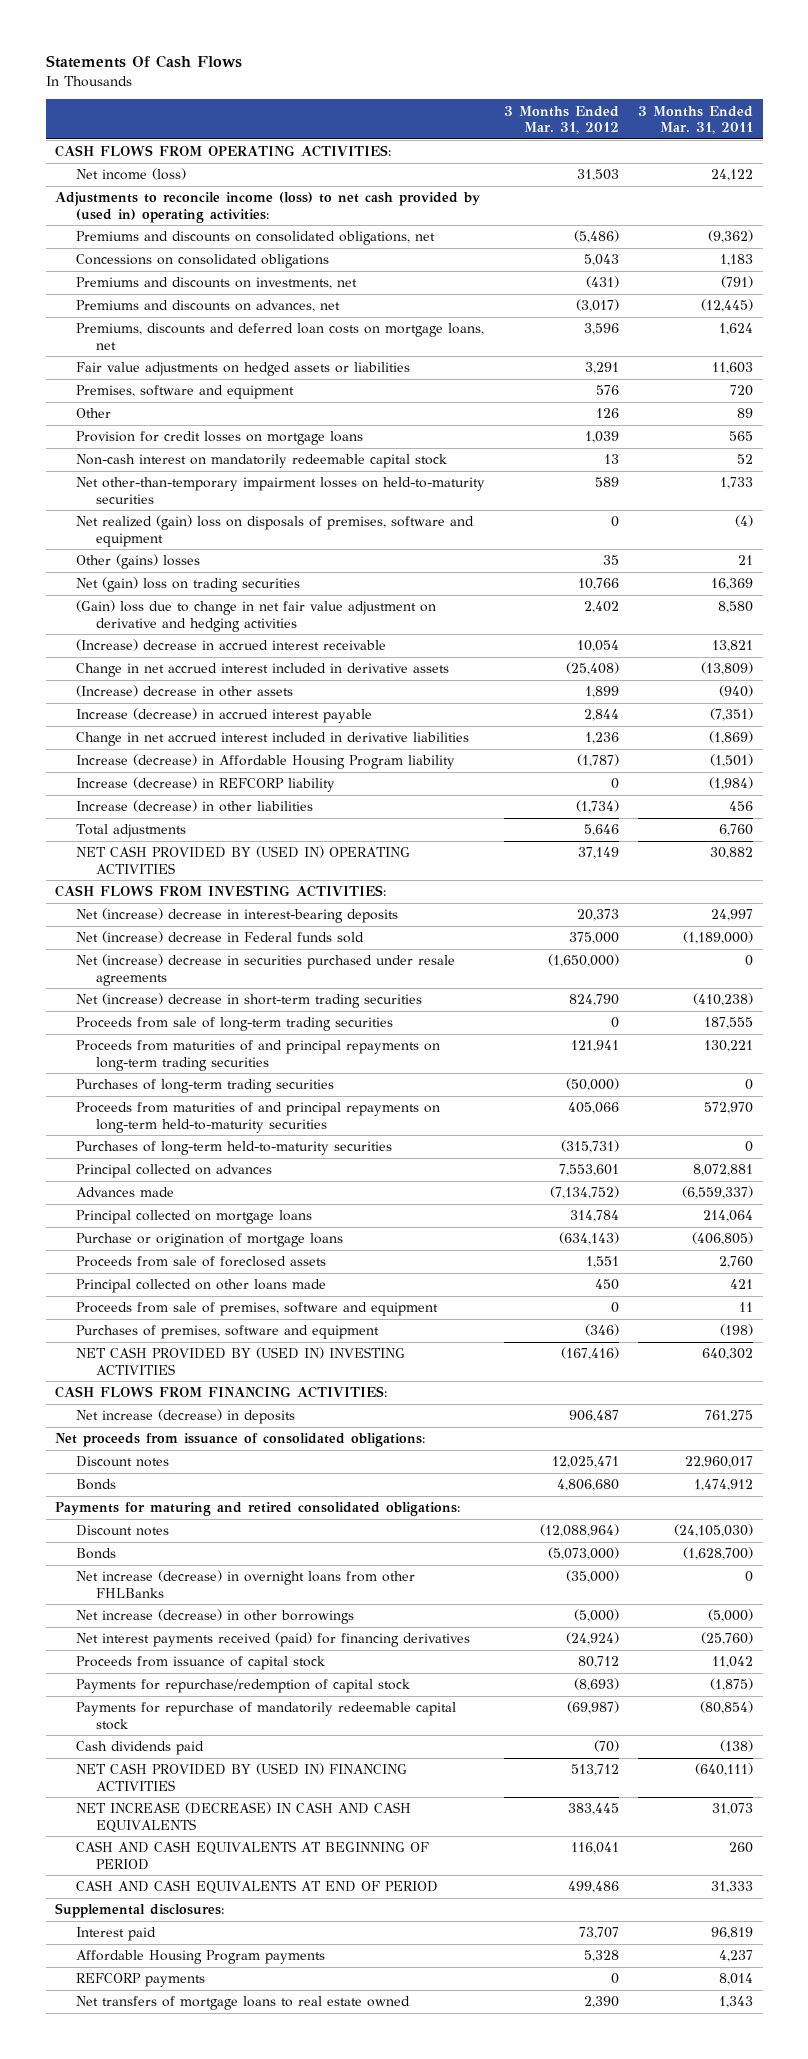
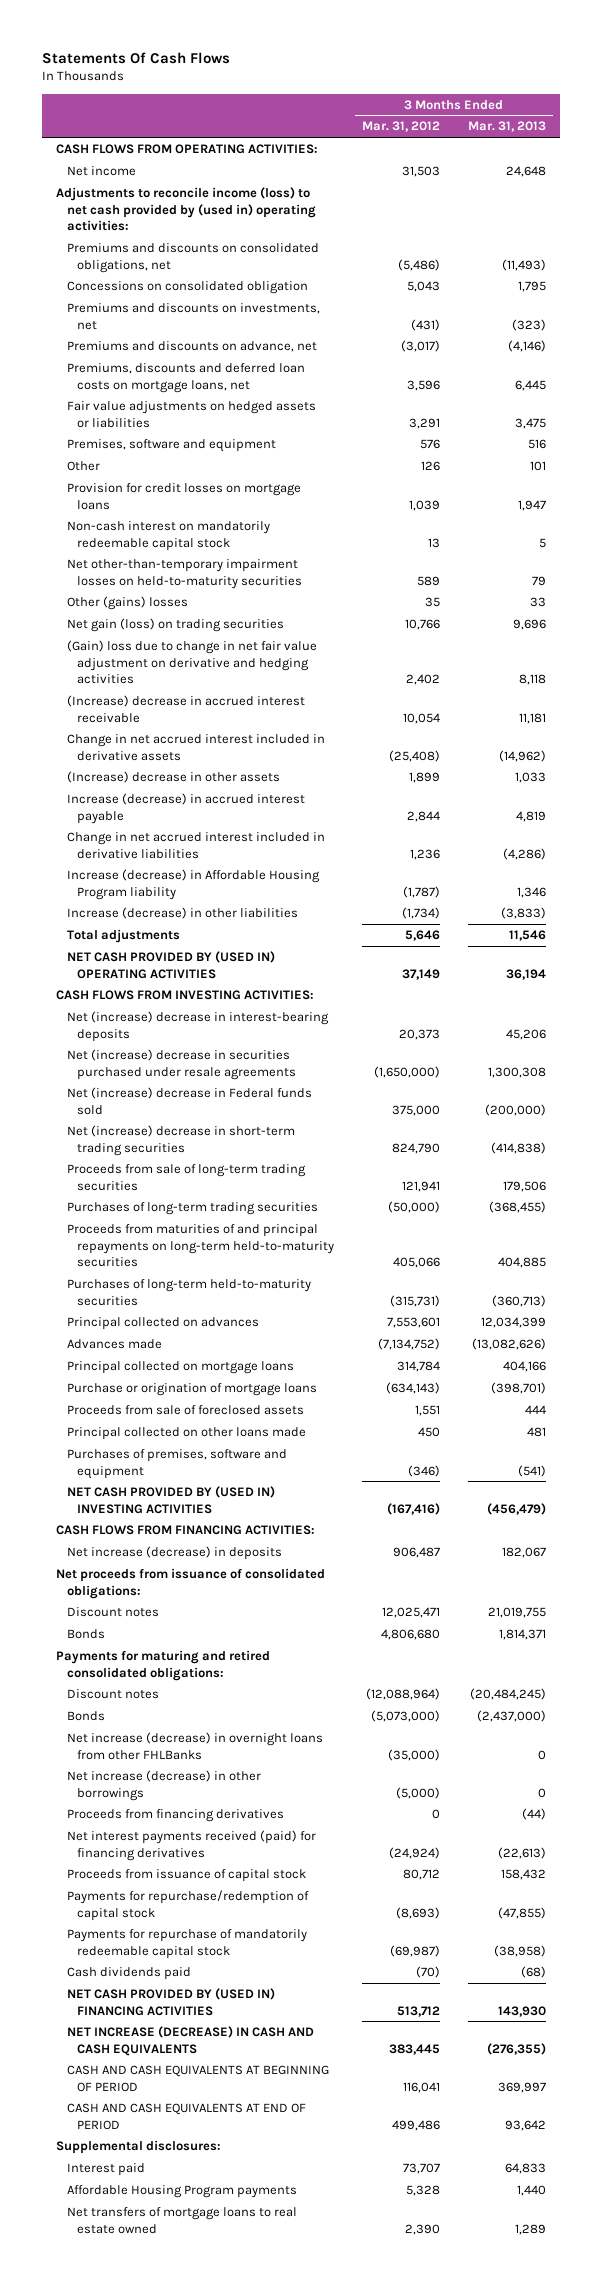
[638,105,754,135] 3 Months Ended Mar. 31, 2011 -> none
none -> [468,121,547,133] Mar. 31, 2013
[75,168,186,181] Net income (loss) -> [66,166,136,177] Net income
[75,254,329,269] Concessions on consolidated obligations -> [66,281,308,295] Concessions on consolidated obligation
[75,300,340,313] Premiums and discounts on advances, net -> [66,341,317,353] Premiums and discounts on advance, net
[75,515,474,547] Net realized (gain) loss on disposals of premises, software and equipment -> none
[75,577,300,593] Net (gain) loss on trading securities -> [66,618,284,633] Net gain (loss) on trading securities
[75,777,335,793] Increase (decrease) in REFCORP liability -> none
[75,931,364,944] Net (increase) decrease in Federal funds sold -> [66,1087,312,1115] Net (increase) decrease in Federal funds sold
[75,1040,440,1071] Proceeds from maturities of and principal repayments on long-term trading securities -> none
[611,1017,620,1029] 0 -> [402,1180,441,1192] 121,941
[75,1302,438,1317] Proceeds from sale of premises, software and equipment -> none
none -> [66,1809,284,1823] Proceeds from financing derivatives
[75,1973,205,1988] REFCORP payments -> none

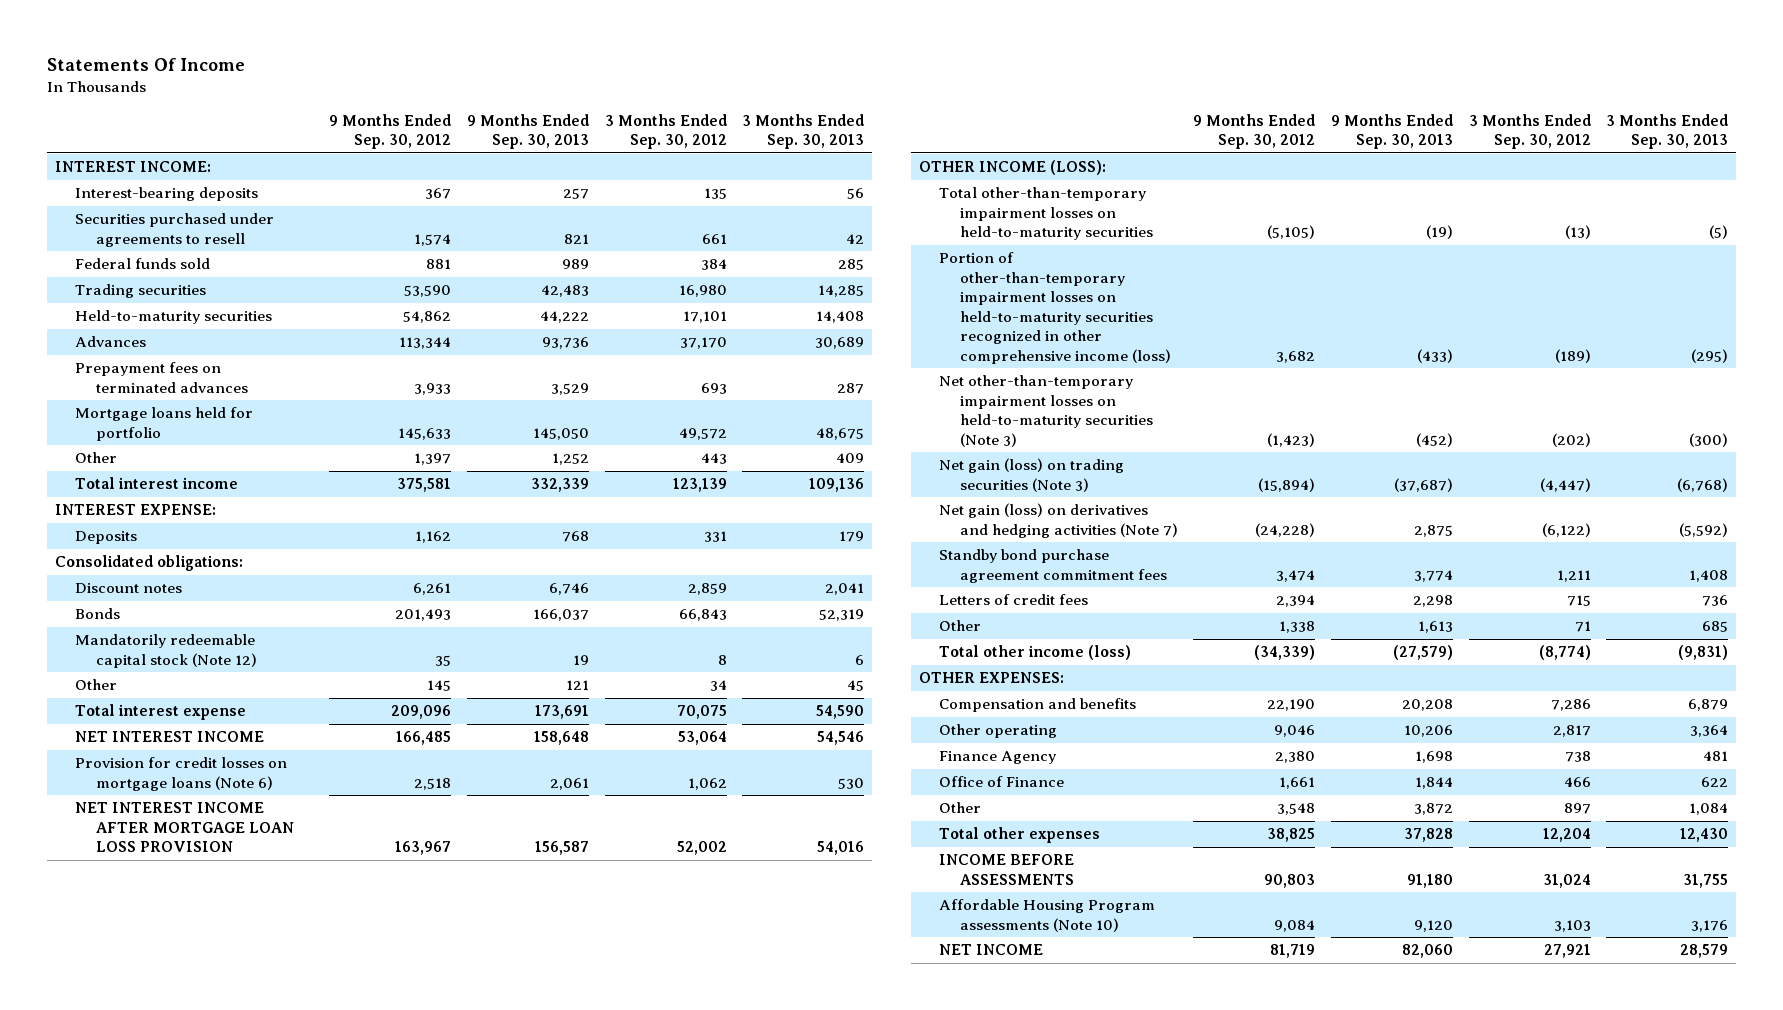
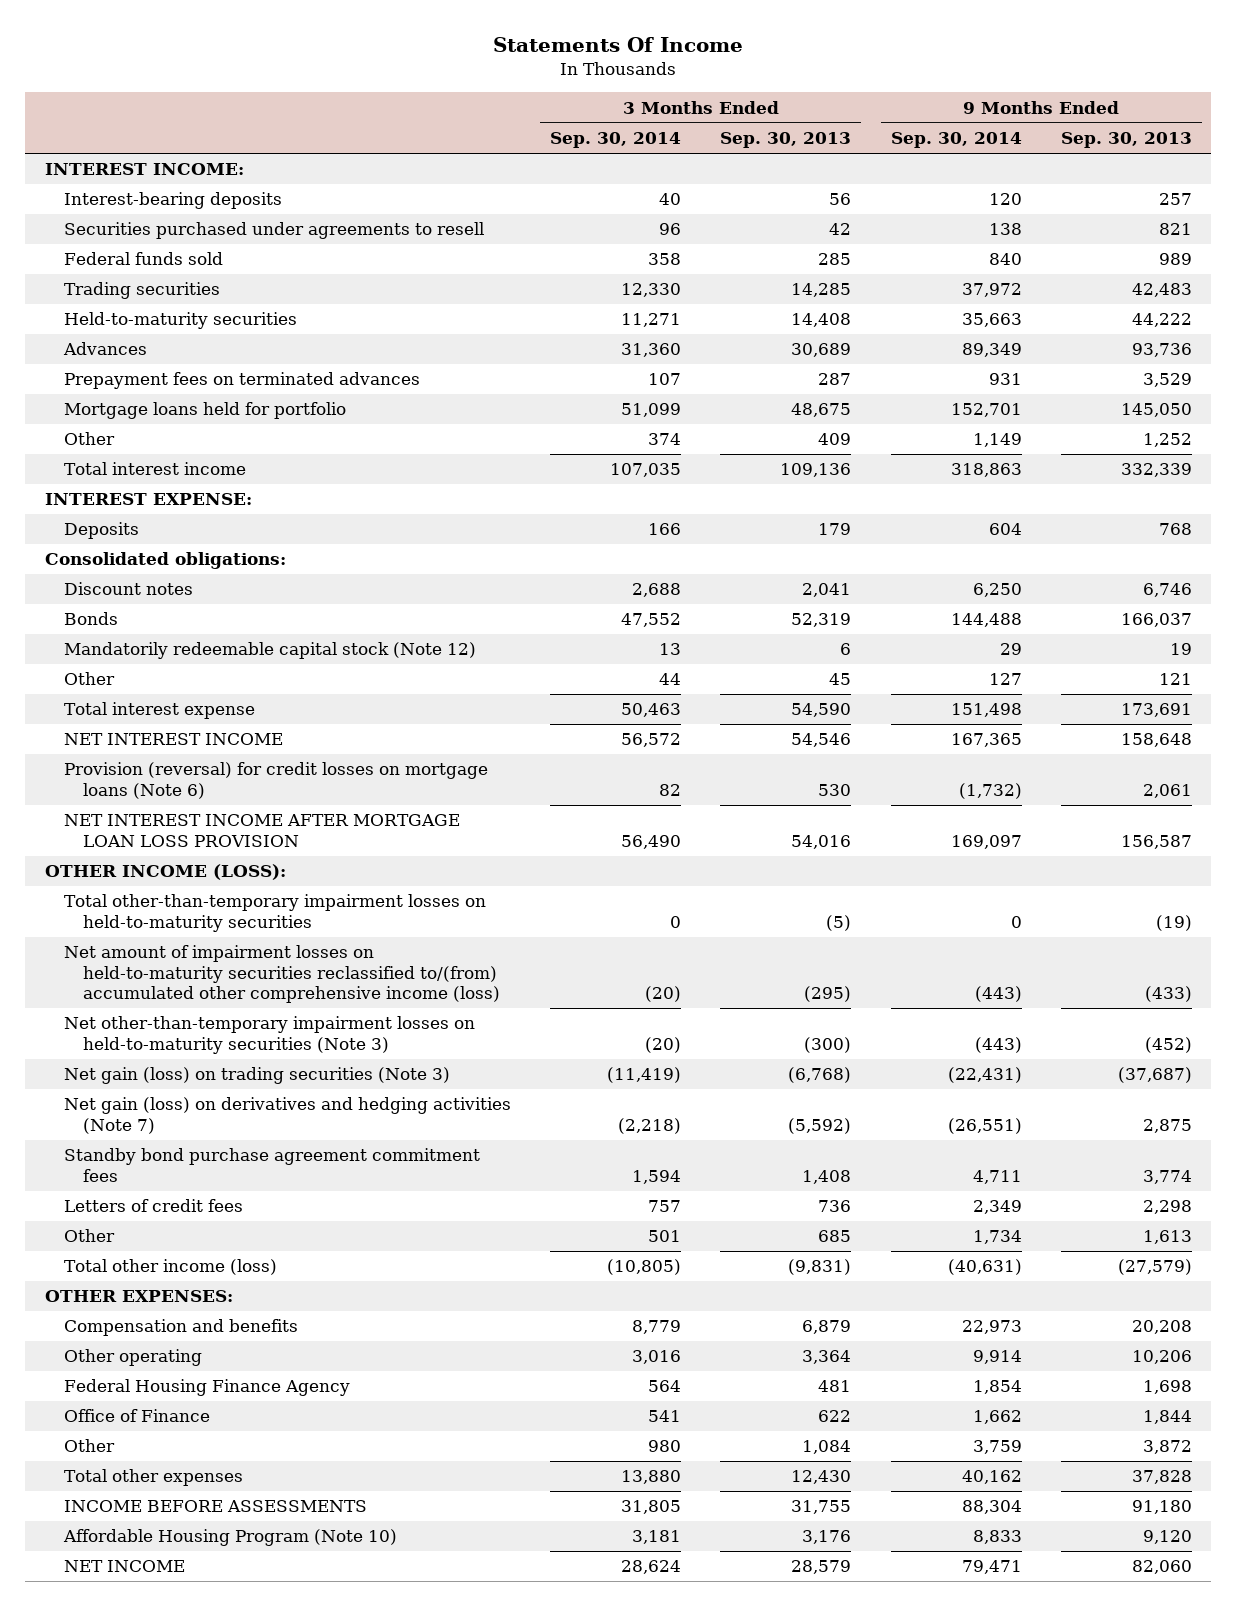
[329,113,452,150] 9 Months Ended Sep. 30, 2012 -> none
[604,113,727,150] 3 Months Ended Sep. 30, 2012 -> none
none -> [550,132,682,149] Sep. 30, 2014
none -> [890,132,1022,149] Sep. 30, 2014
[75,757,288,791] Provision for credit losses on mortgage loans (Note 6) -> [64,762,489,799] Provision (reversal) for credit losses on mortgage loans (Note 6)
[939,252,1171,364] Portion of other-than-temporary impairment losses on held-to-maturity securities recognized in other comprehensive income (loss) -> [64,945,501,1003] Net amount of impairment losses on held-to-maturity securities reclassified to/(from) accumulated other comprehensive income (loss)
[939,751,1057,765] Finance Agency -> [64,1379,351,1397] Federal Housing Finance Agency
[939,899,1156,932] Affordable Housing Program assessments (Note 10) -> [63,1529,398,1547] Affordable Housing Program (Note 10)

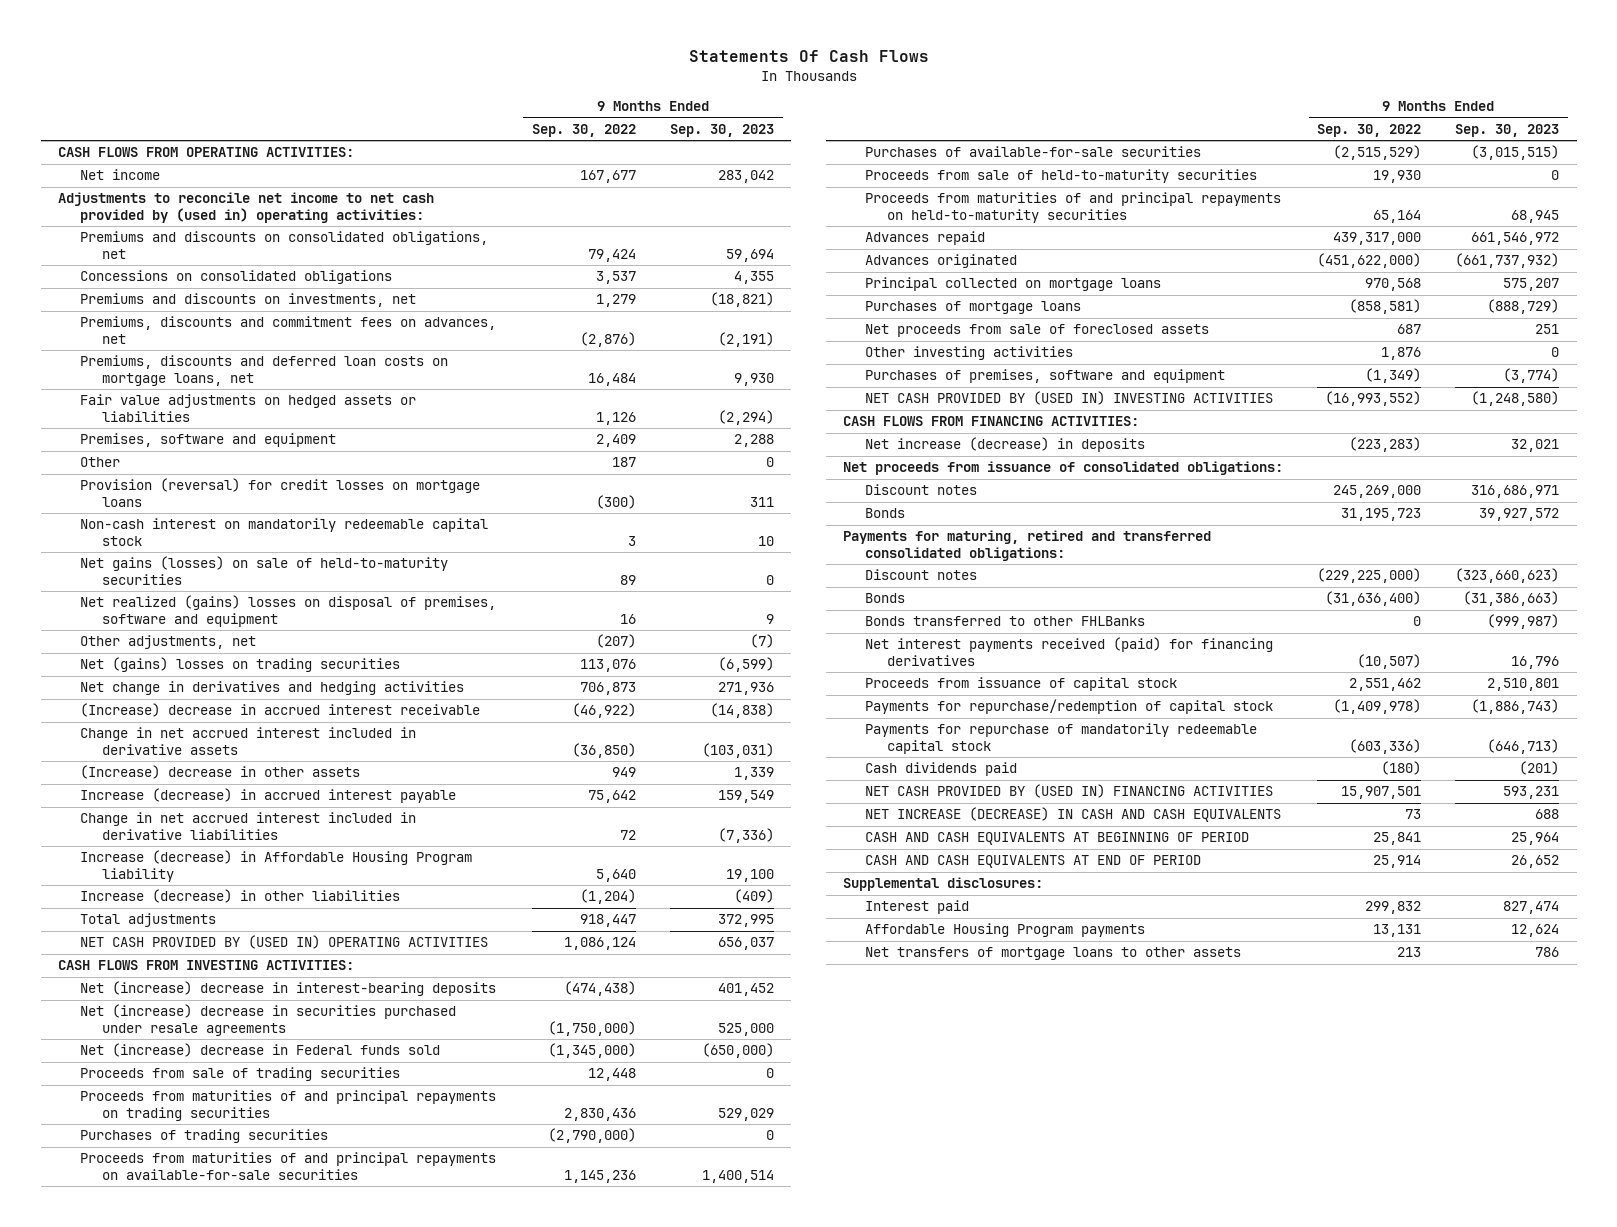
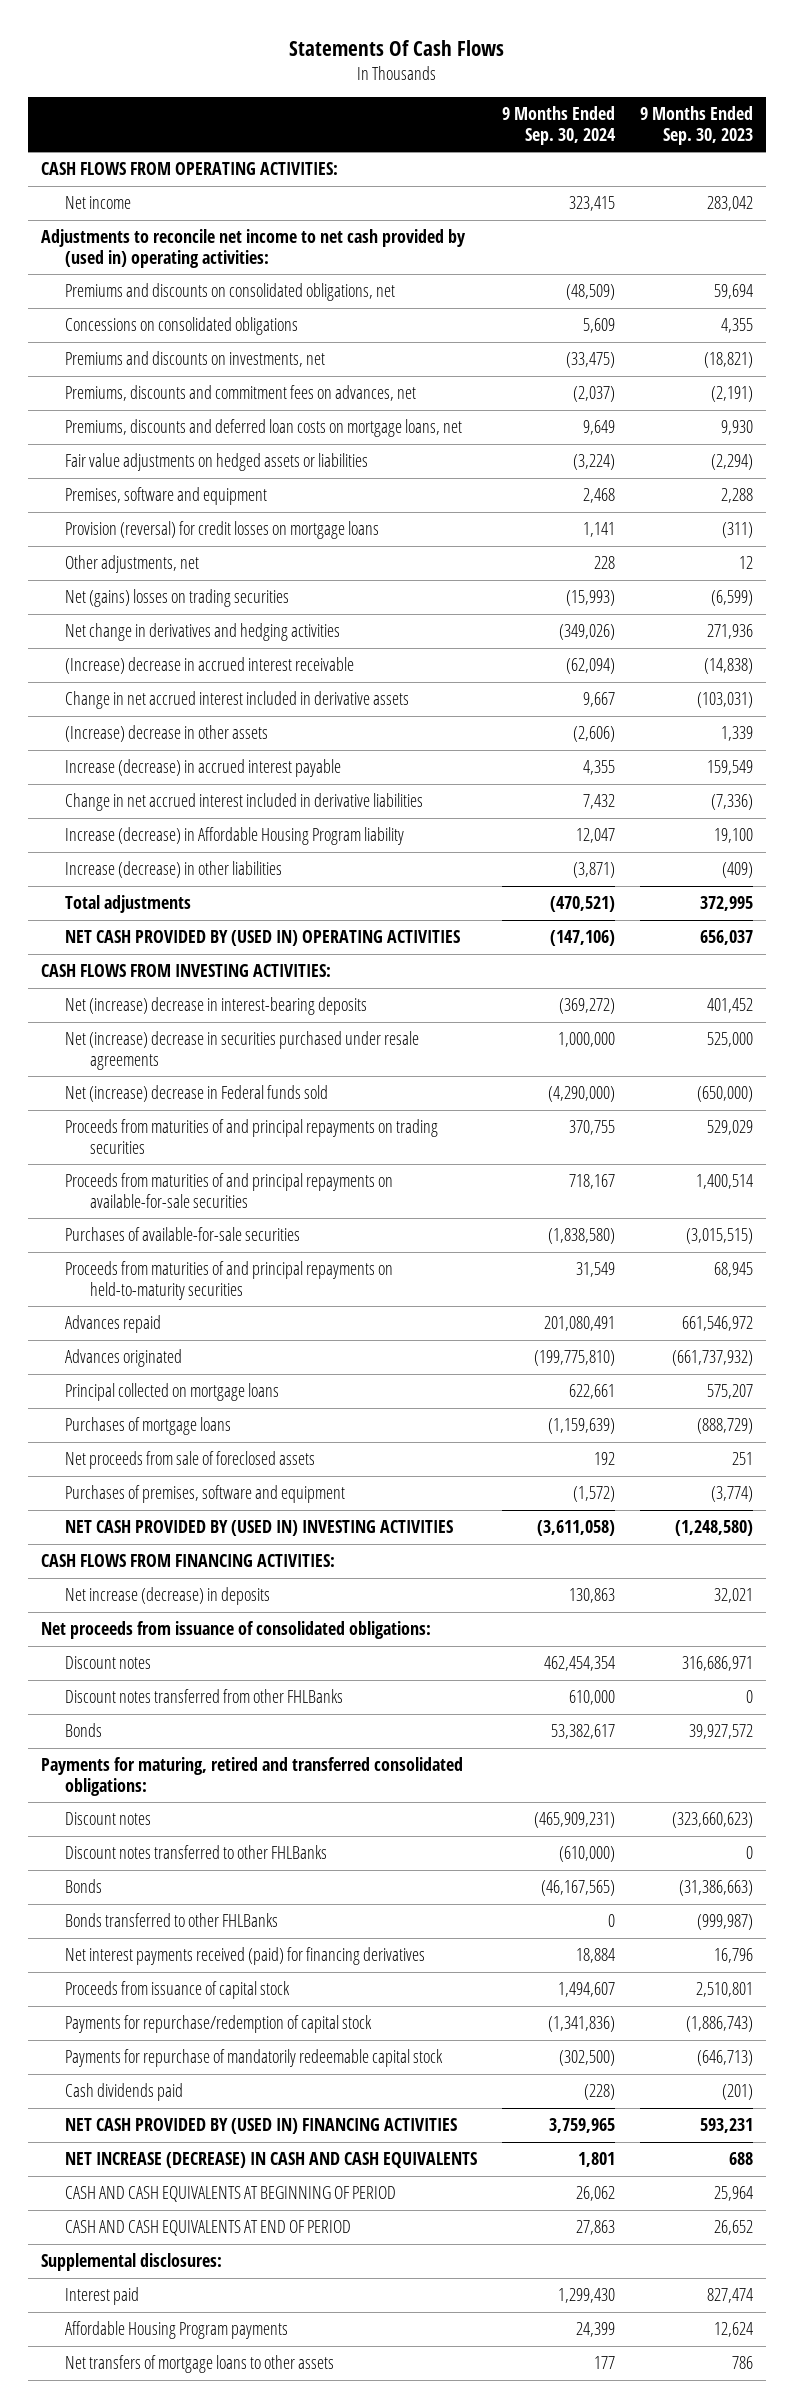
[531,123,636,137] Sep. 30, 2022 -> none
none -> [502,106,617,145] 9 Months Ended Sep. 30, 2024
[79,457,120,468] Other -> none
[79,518,488,546] Non-cash interest on mandatorily redeemable capital stock -> none
[79,556,448,585] Net gains (losses) on sale of held-to-maturity securities -> none
[79,595,496,627] Net realized (gains) losses on disposal of premises, software and equipment -> none
[750,496,775,507] 311 -> [722,522,754,539] (311)
[750,634,775,649] (7) -> [739,556,754,570] 12
[79,1067,400,1082] Proceeds from sale of trading securities -> none
[79,1129,328,1144] Purchases of trading securities -> none
[865,169,1258,184] Proceeds from sale of held-to-maturity securities -> none
[865,346,1074,361] Other investing activities -> none
none -> [65,1689,344,1704] Discount notes transferred from other FHLBanks
none -> [65,1845,328,1860] Discount notes transferred to other FHLBanks

